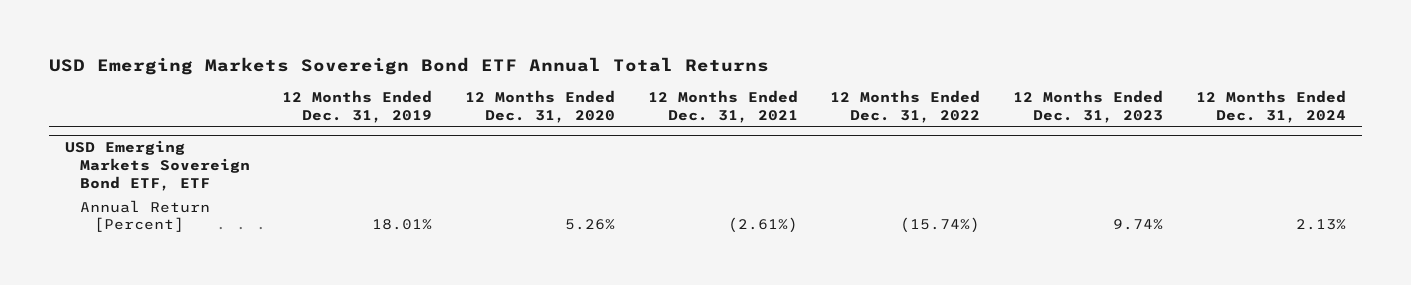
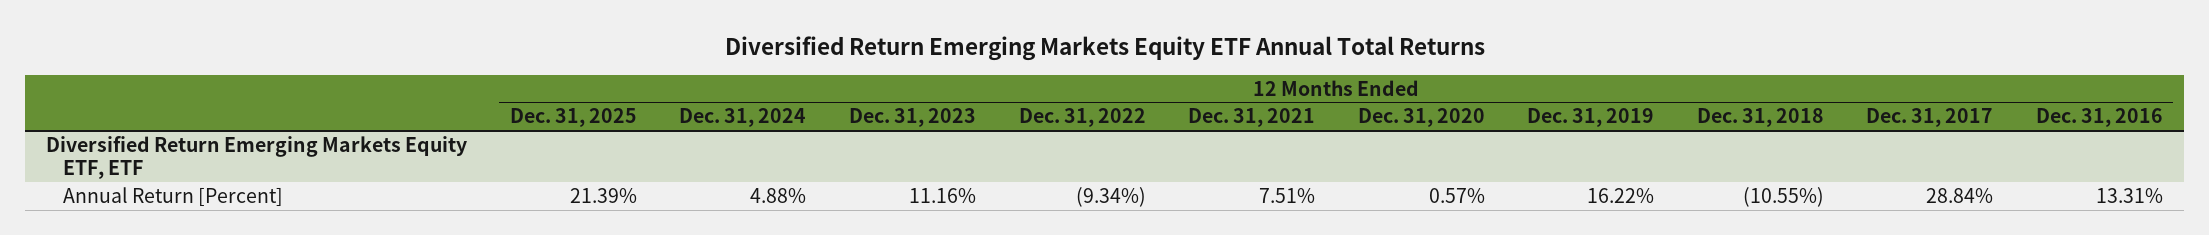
[48,56,769,75] USD Emerging Markets Sovereign Bond ETF Annual Total Returns -> [724,36,1485,62] Diversified Return Emerging Markets Equity ETF Annual Total Returns
none -> [509,108,637,128] Dec. 31, 2025
none -> [1696,108,1824,128] Dec. 31, 2018
none -> [1866,108,1994,128] Dec. 31, 2017
none -> [2035,108,2163,128] Dec. 31, 2016
[65,140,250,191] USD Emerging Markets Sovereign Bond ETF, ETF -> none
none -> [46,135,468,179] Diversified Return Emerging Markets Equity ETF, ETF
[372,219,433,231] 18.01% -> [1587,187,1655,203] 16.22%
[565,219,616,231] 5.26% -> [1428,187,1485,203] 0.57%
[727,217,798,234] (2.61%) -> [1259,187,1316,203] 7.51%
[900,217,981,234] (15.74%) -> [1075,186,1146,207] (9.34%)
[1113,219,1164,231] 9.74% -> [908,187,976,203] 11.16%
[1295,219,1346,231] 2.13% -> [750,187,807,203] 4.88%

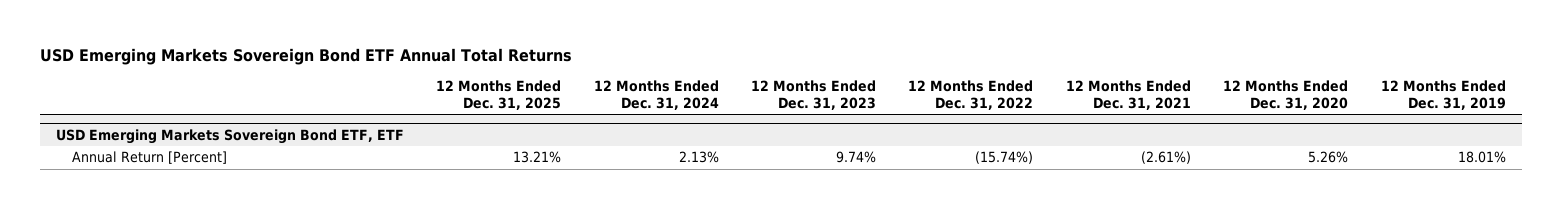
[724,36,1485,62] Diversified Return Emerging Markets Equity ETF Annual Total Returns -> [39,48,572,66] USD Emerging Markets Sovereign Bond ETF Annual Total Returns
[1696,108,1824,128] Dec. 31, 2018 -> none
[1866,108,1994,128] Dec. 31, 2017 -> none
[2035,108,2163,128] Dec. 31, 2016 -> none
[46,135,468,179] Diversified Return Emerging Markets Equity ETF, ETF -> none
none -> [56,128,405,144] USD Emerging Markets Sovereign Bond ETF, ETF
[569,187,637,203] 21.39% -> [513,151,562,164] 13.21%
[750,187,807,203] 4.88% -> [678,151,719,164] 2.13%
[908,187,976,203] 11.16% -> [836,151,877,164] 9.74%
[1075,186,1146,207] (9.34%) -> [975,151,1034,165] (15.74%)
[1259,187,1316,203] 7.51% -> [1140,151,1191,165] (2.61%)
[1428,187,1485,203] 0.57% -> [1308,151,1349,164] 5.26%
[1587,187,1655,203] 16.22% -> [1457,151,1506,164] 18.01%

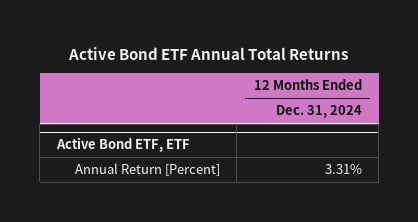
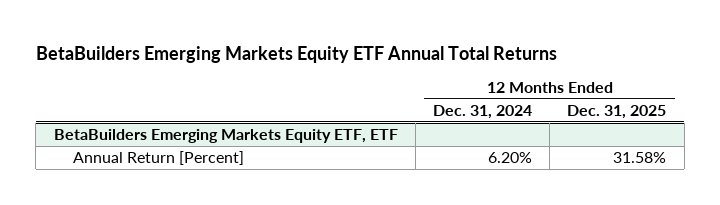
[68,46,349,60] Active Bond ETF Annual Total Returns -> [35,46,557,64] BetaBuilders Emerging Markets Equity ETF Annual Total Returns
none -> [567,104,667,119] Dec. 31, 2025
[55,137,190,153] Active Bond ETF, ETF -> none
none -> [53,129,398,144] BetaBuilders Emerging Markets Equity ETF, ETF
[324,164,362,175] 3.31% -> [488,152,533,164] 6.20%

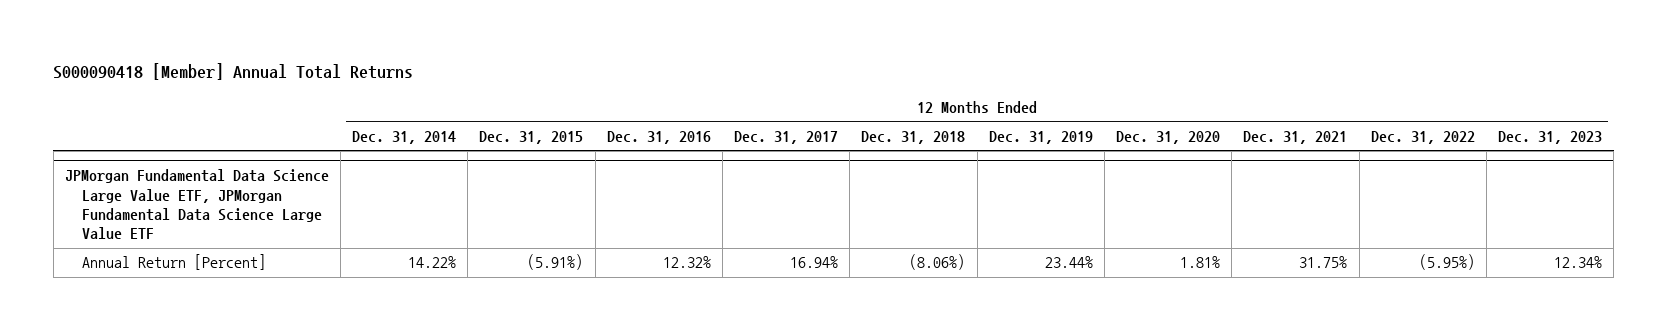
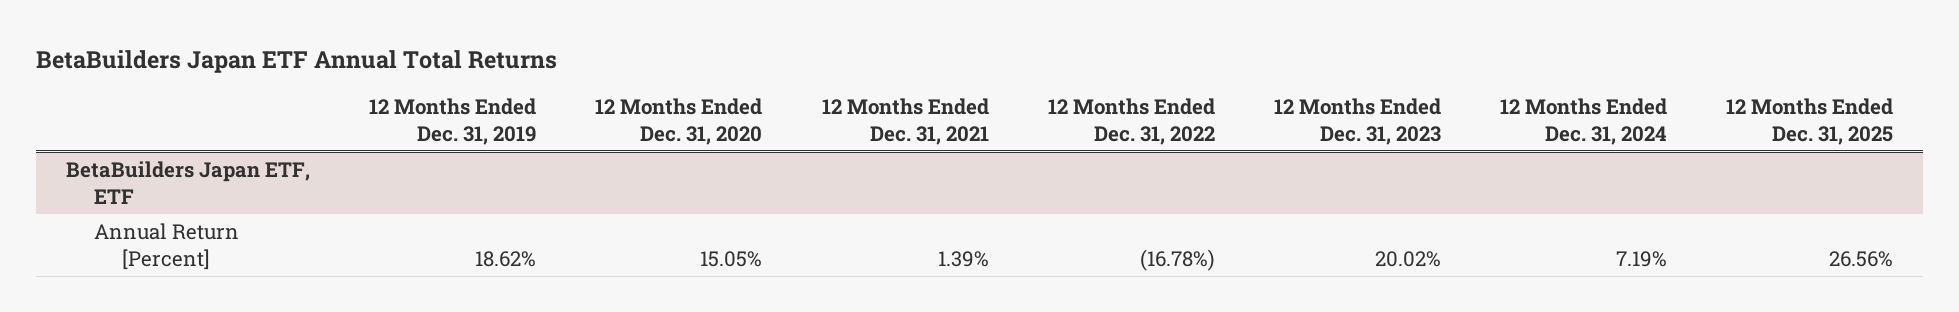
[53,62,414,80] S000090418 [Member] Annual Total Returns -> [36,50,558,74] BetaBuilders Japan ETF Annual Total Returns
[352,130,457,144] Dec. 31, 2014 -> none
[479,130,584,144] Dec. 31, 2015 -> none
[606,130,711,144] Dec. 31, 2016 -> none
[734,130,839,144] Dec. 31, 2017 -> none
[861,130,966,144] Dec. 31, 2018 -> none
none -> [1500,97,1668,145] 12 Months Ended Dec. 31, 2024
none -> [1726,97,1894,145] 12 Months Ended Dec. 31, 2025
[64,169,329,240] JPMorgan Fundamental Data Science Large Value ETF, JPMorgan Fundamental Data Science Large Value ETF -> none
none -> [66,161,311,204] BetaBuilders Japan ETF, ETF
[1044,256,1093,269] 23.44% -> [475,250,537,267] 18.62%
[1180,256,1221,269] 1.81% -> [700,250,763,267] 15.05%
[1299,256,1348,269] 31.75% -> [937,250,989,267] 1.39%
[1418,254,1475,271] (5.95%) -> [1139,248,1215,271] (16.78%)
[1554,256,1603,269] 12.34% -> [1374,250,1441,267] 20.02%

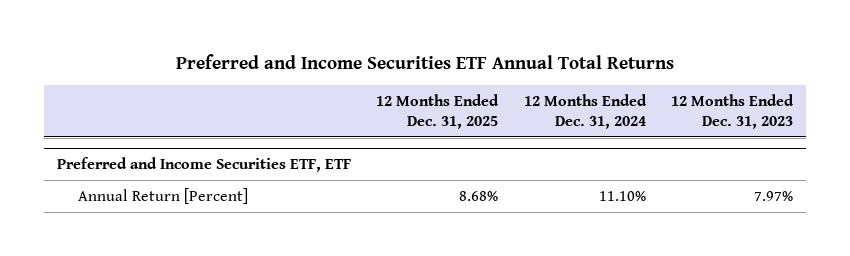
[36,50,558,74] BetaBuilders Japan ETF Annual Total Returns -> [176,54,675,70] Preferred and Income Securities ETF Annual Total Returns
[369,97,537,145] 12 Months Ended Dec. 31, 2019 -> none
[595,97,763,145] 12 Months Ended Dec. 31, 2020 -> none
[821,97,989,145] 12 Months Ended Dec. 31, 2021 -> none
[1047,97,1215,145] 12 Months Ended Dec. 31, 2022 -> none
[66,161,311,204] BetaBuilders Japan ETF, ETF -> none
none -> [56,156,351,172] Preferred and Income Securities ETF, ETF
[1374,250,1441,267] 20.02% -> [754,190,794,201] 7.97%
[1616,250,1668,267] 7.19% -> [598,190,646,201] 11.10%
[1829,250,1894,267] 26.56% -> [459,190,499,201] 8.68%

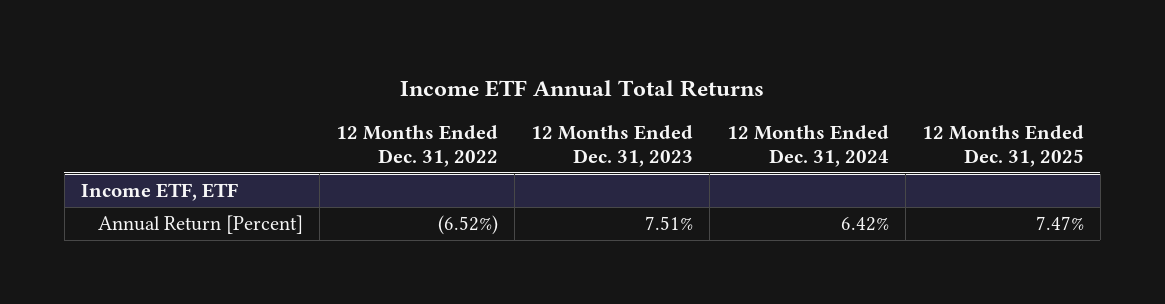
[176,54,675,70] Preferred and Income Securities ETF Annual Total Returns -> [400,79,765,97] Income ETF Annual Total Returns
none -> [336,125,499,168] 12 Months Ended Dec. 31, 2022
[56,156,351,172] Preferred and Income Securities ETF, ETF -> none
none -> [80,182,238,201] Income ETF, ETF
[459,190,499,201] 8.68% -> [1035,215,1084,230] 7.47%
[598,190,646,201] 11.10% -> [840,216,889,231] 6.42%
[754,190,794,201] 7.97% -> [645,215,694,230] 7.51%

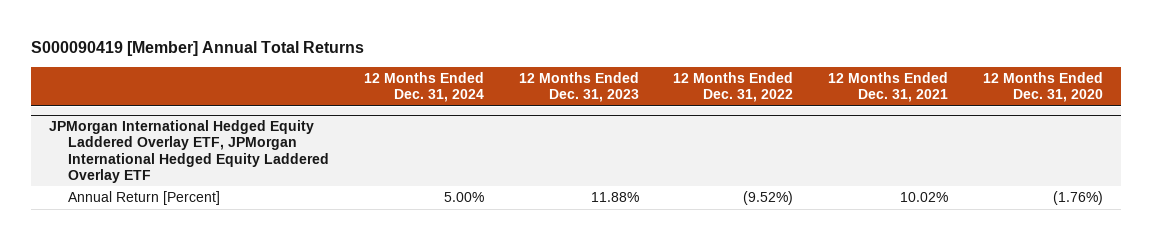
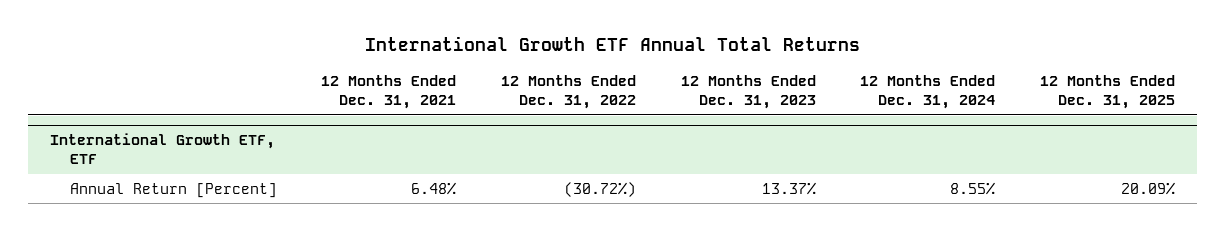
[31,40,365,56] S000090419 [Member] Annual Total Returns -> [364,36,860,52] International Growth ETF Annual Total Returns
[983,72,1104,103] 12 Months Ended Dec. 31, 2020 -> none
none -> [1039,75,1175,110] 12 Months Ended Dec. 31, 2025
[48,120,329,183] JPMorgan International Hedged Equity Laddered Overlay ETF, JPMorgan International Hedged Equity Laddered Overlay ETF -> none
none -> [50,133,276,165] International Growth ETF, ETF
[443,192,484,203] 5.00% -> [950,181,996,195] 8.55%
[590,192,639,203] 11.88% -> [761,181,816,195] 13.37%
[743,191,794,206] (9.52%) -> [564,181,637,197] (30.72%)
[900,192,949,203] 10.02% -> [411,181,457,195] 6.48%

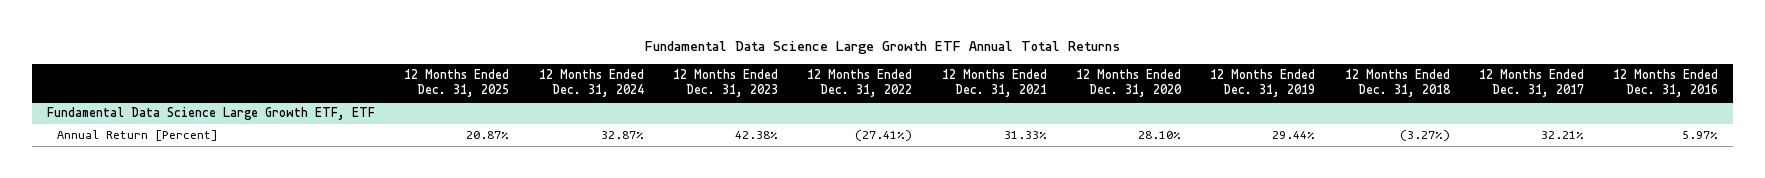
[364,36,860,52] International Growth ETF Annual Total Returns -> [644,41,1120,55] Fundamental Data Science Large Growth ETF Annual Total Returns
none -> [1076,69,1183,98] 12 Months Ended Dec. 31, 2020
none -> [1210,69,1316,98] 12 Months Ended Dec. 31, 2019
none -> [1344,69,1451,98] 12 Months Ended Dec. 31, 2018
none -> [1478,69,1584,98] 12 Months Ended Dec. 31, 2017
none -> [1613,69,1719,98] 12 Months Ended Dec. 31, 2016
[50,133,276,165] International Growth ETF, ETF -> none
none -> [47,107,376,121] Fundamental Data Science Large Growth ETF, ETF
[411,181,457,195] 6.48% -> [1003,131,1047,140] 31.33%
[564,181,637,197] (30.72%) -> [855,130,913,142] (27.41%)
[761,181,816,195] 13.37% -> [735,131,779,140] 42.38%
[950,181,996,195] 8.55% -> [600,131,644,140] 32.87%
[1120,181,1175,195] 20.09% -> [466,131,510,140] 20.87%

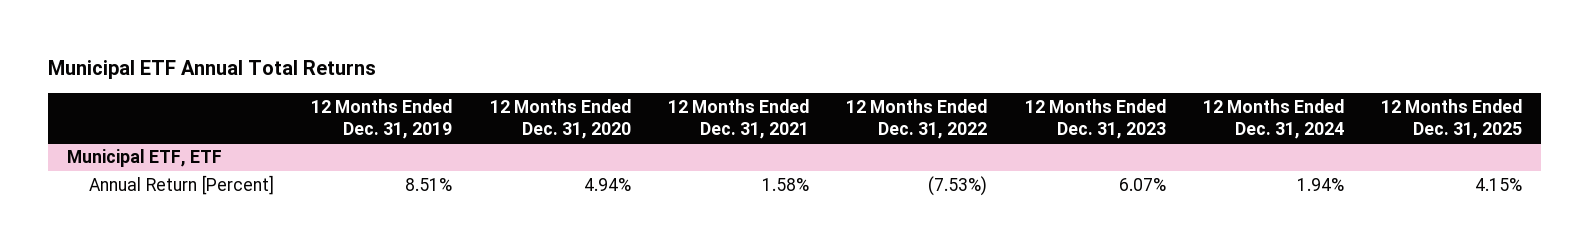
[644,41,1120,55] Fundamental Data Science Large Growth ETF Annual Total Returns -> [48,60,377,80] Municipal ETF Annual Total Returns
[1344,69,1451,98] 12 Months Ended Dec. 31, 2018 -> none
[1478,69,1584,98] 12 Months Ended Dec. 31, 2017 -> none
[1613,69,1719,98] 12 Months Ended Dec. 31, 2016 -> none
[47,107,376,121] Fundamental Data Science Large Growth ETF, ETF -> none
none -> [66,149,222,168] Municipal ETF, ETF
[466,131,510,140] 20.87% -> [1475,178,1523,192] 4.15%
[600,131,644,140] 32.87% -> [1296,178,1344,192] 1.94%
[735,131,779,140] 42.38% -> [1118,178,1166,192] 6.07%
[855,130,913,142] (27.41%) -> [928,176,988,197] (7.53%)
[1003,131,1047,140] 31.33% -> [761,178,809,192] 1.58%
[1138,131,1182,140] 28.10% -> [583,178,631,192] 4.94%
[1272,131,1316,140] 29.44% -> [405,178,453,192] 8.51%

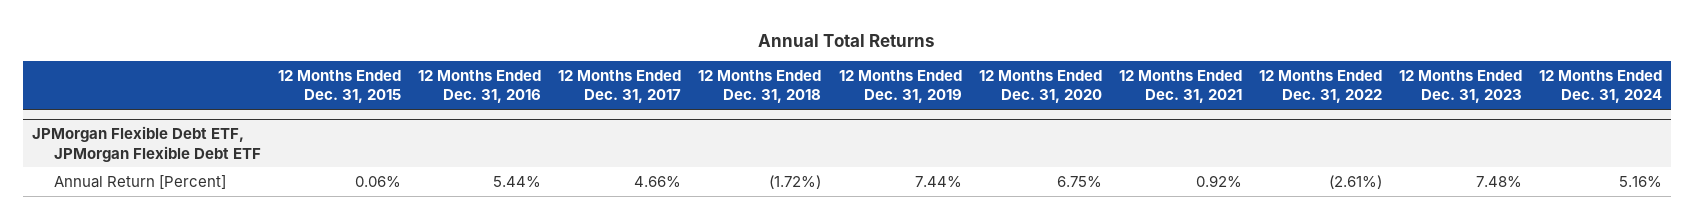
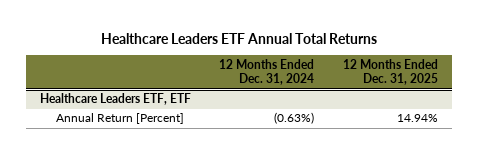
[758,33,936,47] Annual Total Returns -> [100,32,377,44] Healthcare Leaders ETF Annual Total Returns
[278,70,402,104] 12 Months Ended Dec. 31, 2015 -> none
[418,70,542,104] 12 Months Ended Dec. 31, 2016 -> none
[558,70,682,104] 12 Months Ended Dec. 31, 2017 -> none
[698,70,822,104] 12 Months Ended Dec. 31, 2018 -> none
[838,70,962,104] 12 Months Ended Dec. 31, 2019 -> none
[978,70,1102,104] 12 Months Ended Dec. 31, 2020 -> none
[1118,70,1242,104] 12 Months Ended Dec. 31, 2021 -> none
[1258,70,1382,104] 12 Months Ended Dec. 31, 2022 -> none
[1399,70,1523,104] 12 Months Ended Dec. 31, 2023 -> none
none -> [343,58,439,86] 12 Months Ended Dec. 31, 2025
[31,126,261,162] JPMorgan Flexible Debt ETF, JPMorgan Flexible Debt ETF -> none
none -> [39,93,191,106] Healthcare Leaders ETF, ETF
[1619,175,1663,187] 5.16% -> [274,112,315,125] (0.63%)

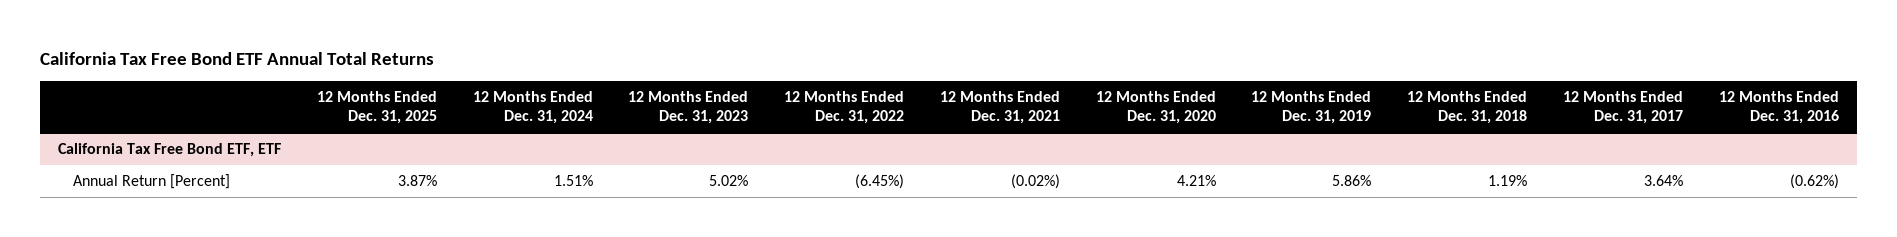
[100,32,377,44] Healthcare Leaders ETF Annual Total Returns -> [40,52,435,66] California Tax Free Bond ETF Annual Total Returns
none -> [628,91,749,125] 12 Months Ended Dec. 31, 2023
none -> [784,91,905,125] 12 Months Ended Dec. 31, 2022
none -> [939,91,1060,125] 12 Months Ended Dec. 31, 2021
none -> [1095,91,1216,125] 12 Months Ended Dec. 31, 2020
none -> [1251,91,1372,125] 12 Months Ended Dec. 31, 2019
none -> [1407,91,1528,125] 12 Months Ended Dec. 31, 2018
none -> [1563,91,1684,125] 12 Months Ended Dec. 31, 2017
none -> [1718,91,1839,125] 12 Months Ended Dec. 31, 2016
[39,93,191,106] Healthcare Leaders ETF, ETF -> none
none -> [57,143,281,158] California Tax Free Bond ETF, ETF
[274,112,315,125] (0.63%) -> [553,175,593,187] 1.51%
[397,114,439,123] 14.94% -> [397,175,437,187] 3.87%

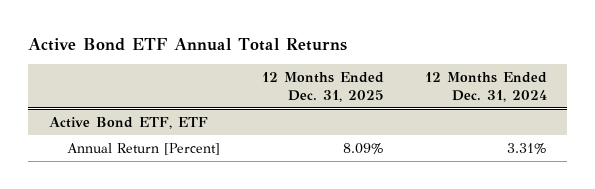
[40,52,435,66] California Tax Free Bond ETF Annual Total Returns -> [27,38,347,52] Active Bond ETF Annual Total Returns
[628,91,749,125] 12 Months Ended Dec. 31, 2023 -> none
[784,91,905,125] 12 Months Ended Dec. 31, 2022 -> none
[939,91,1060,125] 12 Months Ended Dec. 31, 2021 -> none
[1095,91,1216,125] 12 Months Ended Dec. 31, 2020 -> none
[1251,91,1372,125] 12 Months Ended Dec. 31, 2019 -> none
[1407,91,1528,125] 12 Months Ended Dec. 31, 2018 -> none
[1563,91,1684,125] 12 Months Ended Dec. 31, 2017 -> none
[1718,91,1839,125] 12 Months Ended Dec. 31, 2016 -> none
[57,143,281,158] California Tax Free Bond ETF, ETF -> none
none -> [48,117,208,130] Active Bond ETF, ETF
[397,175,437,187] 3.87% -> [342,143,384,155] 8.09%
[553,175,593,187] 1.51% -> [506,143,547,155] 3.31%

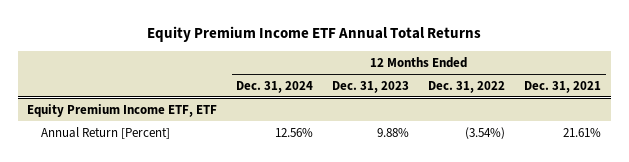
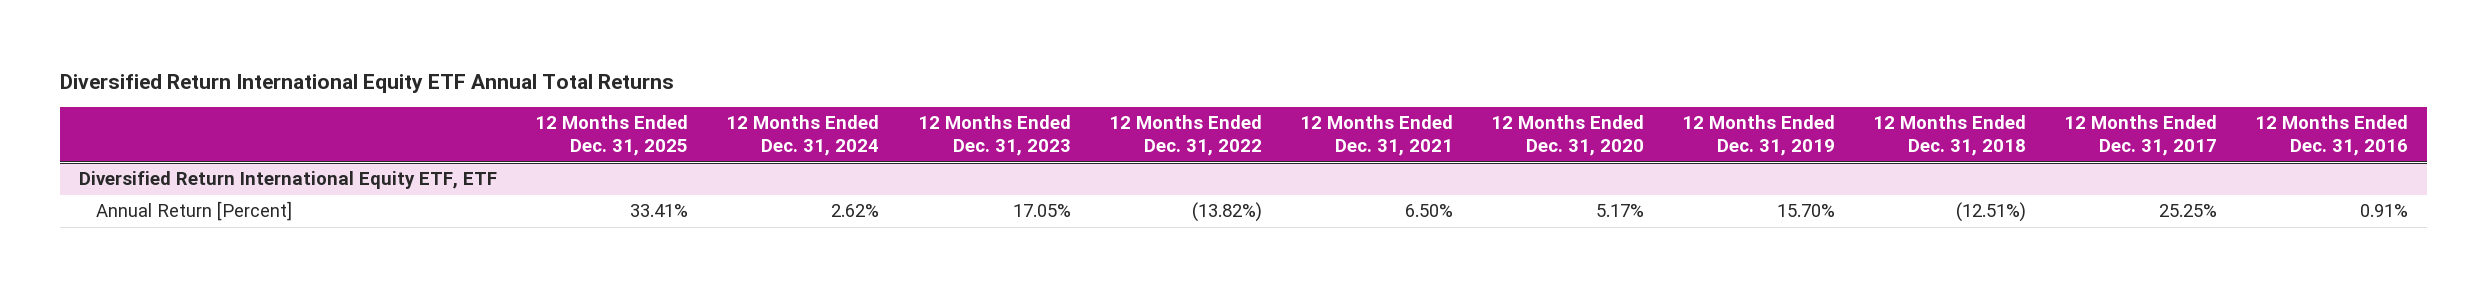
[147,26,482,43] Equity Premium Income ETF Annual Total Returns -> [60,73,675,93] Diversified Return International Equity ETF Annual Total Returns
none -> [535,115,689,157] 12 Months Ended Dec. 31, 2025
none -> [1490,115,1644,157] 12 Months Ended Dec. 31, 2020
none -> [1681,115,1835,157] 12 Months Ended Dec. 31, 2019
none -> [1872,115,2026,157] 12 Months Ended Dec. 31, 2018
none -> [2064,115,2218,157] 12 Months Ended Dec. 31, 2017
none -> [2255,115,2409,157] 12 Months Ended Dec. 31, 2016
[27,103,218,117] Equity Premium Income ETF, ETF -> none
none -> [79,171,498,190] Diversified Return International Equity ETF, ETF
[275,127,314,137] 12.56% -> [831,204,880,218] 2.62%
[377,127,410,137] 9.88% -> [1012,204,1071,218] 17.05%
[465,126,506,139] (3.54%) -> [1191,202,1262,223] (13.82%)
[563,127,602,137] 21.61% -> [1404,204,1453,218] 6.50%

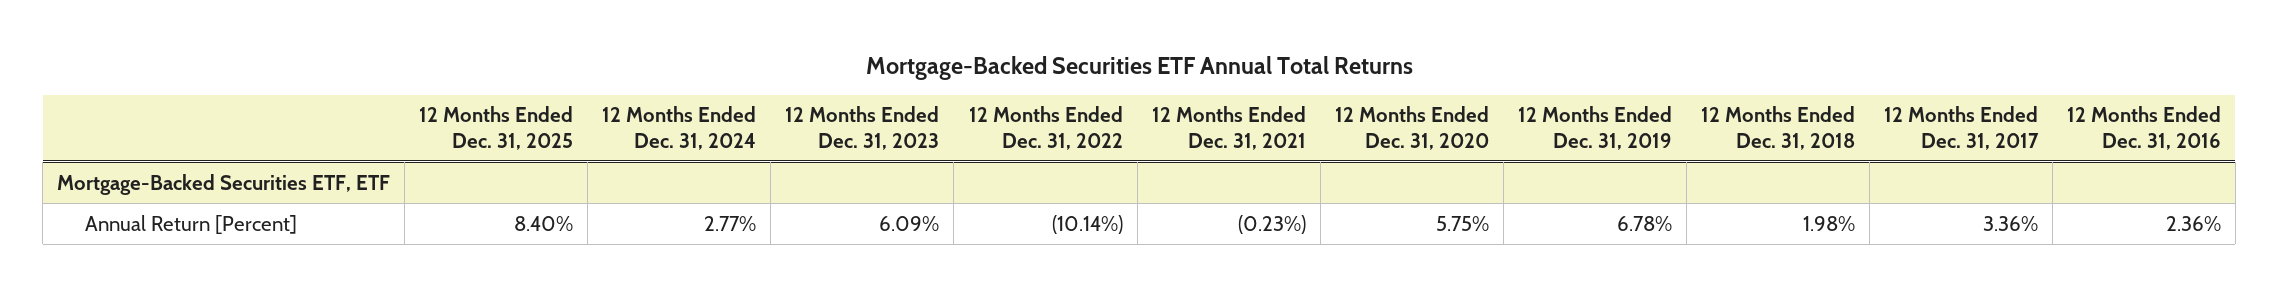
[60,73,675,93] Diversified Return International Equity ETF Annual Total Returns -> [866,56,1414,81] Mortgage-Backed Securities ETF Annual Total Returns
[79,171,498,190] Diversified Return International Equity ETF, ETF -> none
none -> [57,173,391,195] Mortgage-Backed Securities ETF, ETF
[630,204,689,218] 33.41% -> [514,215,574,231] 8.40%
[831,204,880,218] 2.62% -> [704,215,757,231] 2.77%
[1012,204,1071,218] 17.05% -> [879,215,940,231] 6.09%
[1191,202,1262,223] (13.82%) -> [1051,214,1123,234] (10.14%)
[1404,204,1453,218] 6.50% -> [1237,214,1306,234] (0.23%)
[1595,204,1644,218] 5.17% -> [1435,215,1489,231] 5.75%
[1776,204,1835,218] 15.70% -> [1616,215,1672,231] 6.78%
[1955,202,2026,223] (12.51%) -> [1802,215,1855,231] 1.98%
[2159,204,2218,218] 25.25% -> [1982,215,2038,231] 3.36%
[2360,204,2409,218] 0.91% -> [2165,215,2221,231] 2.36%

